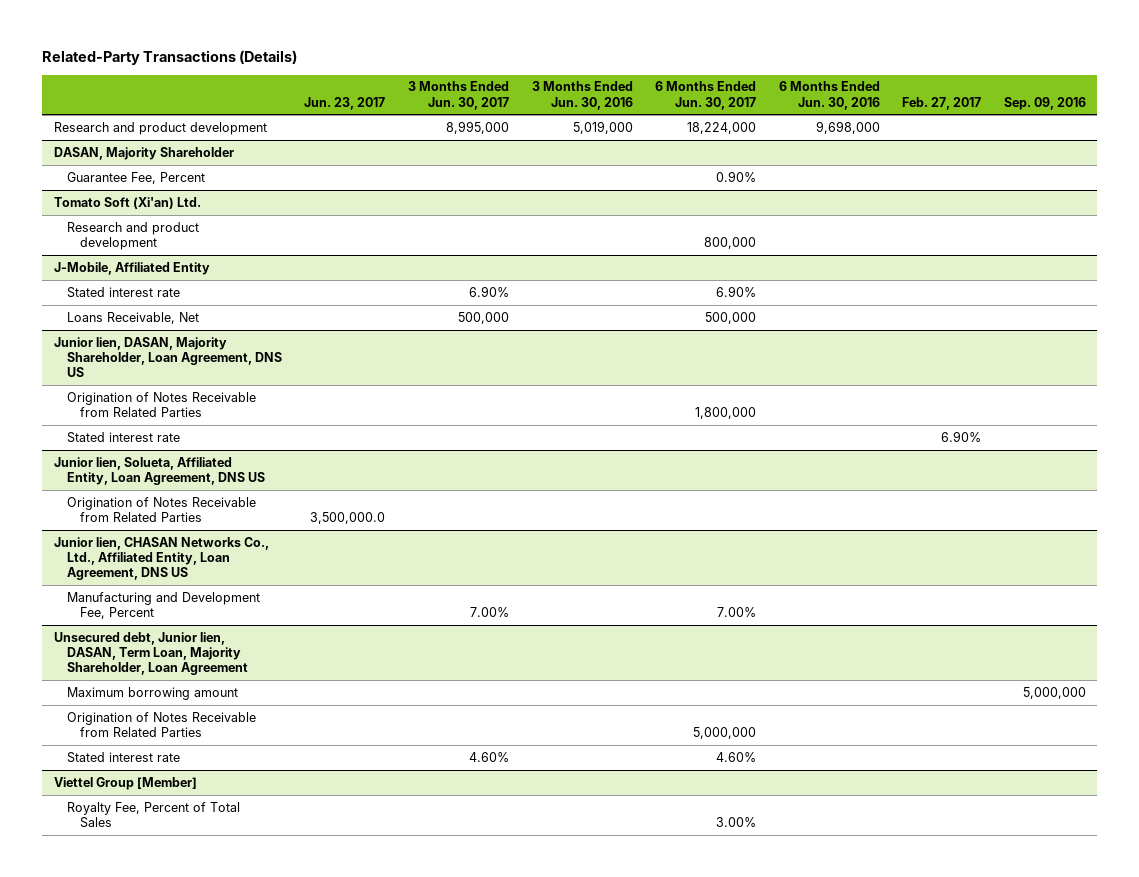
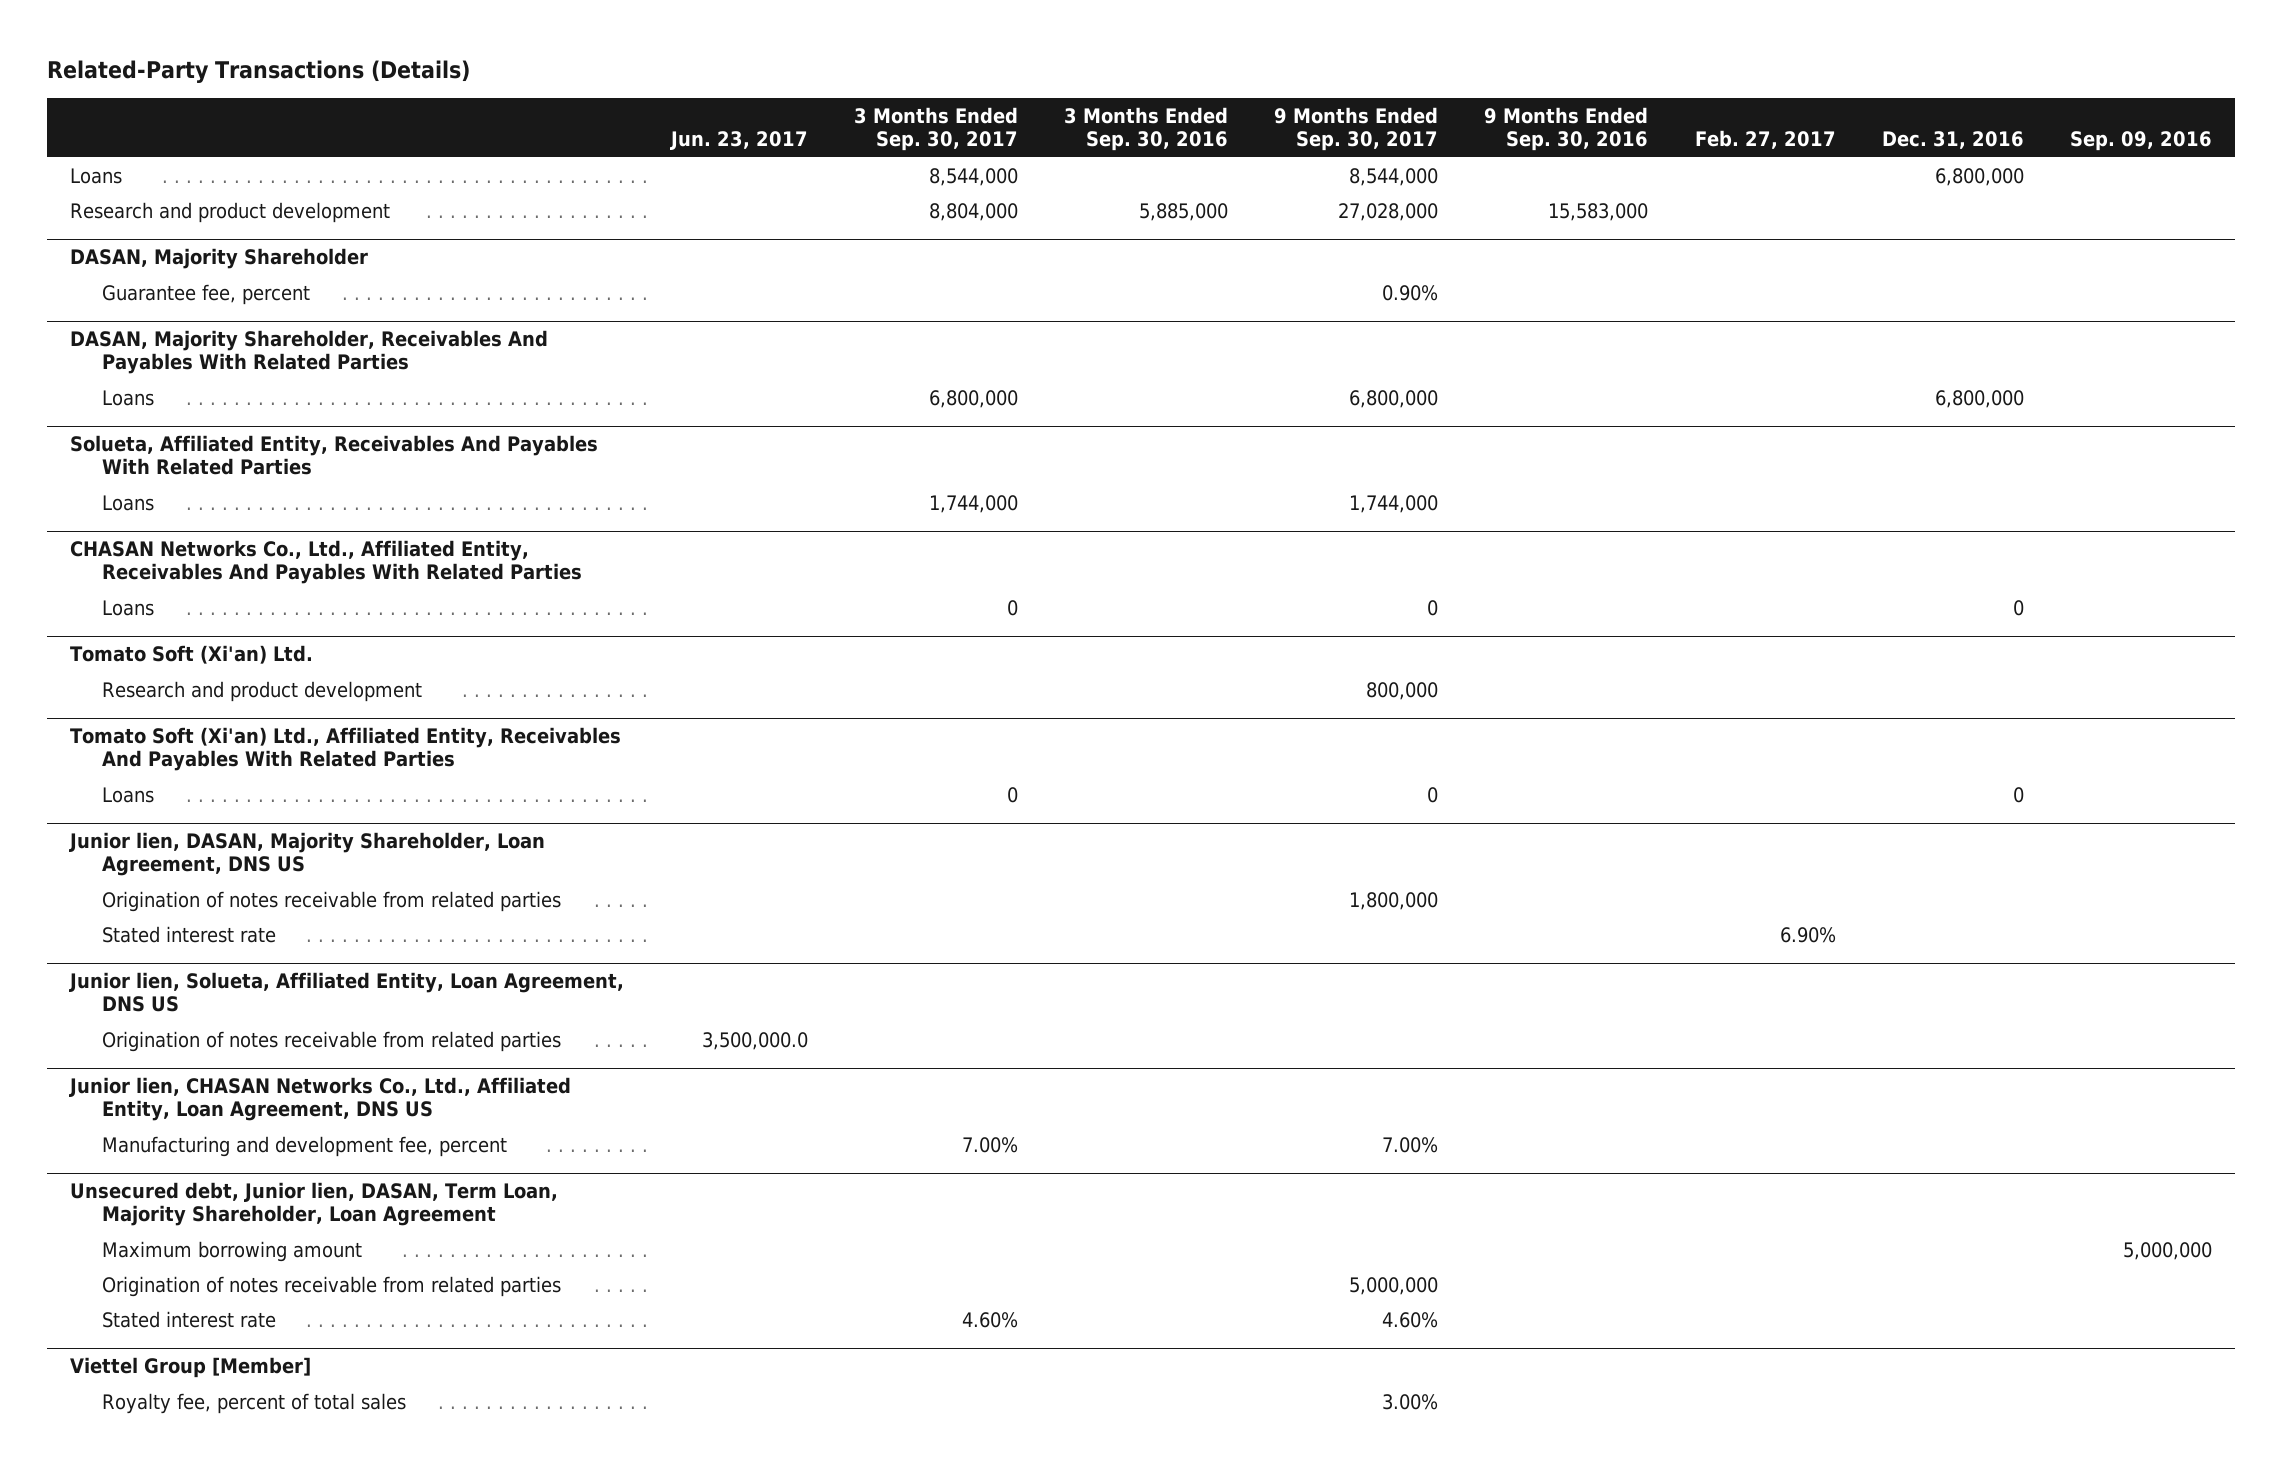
[408,81,510,110] 3 Months Ended Jun. 30, 2017 -> none
[531,81,633,110] 3 Months Ended Jun. 30, 2016 -> none
[655,81,757,110] 6 Months Ended Jun. 30, 2017 -> none
[778,81,880,110] 6 Months Ended Jun. 30, 2016 -> none
none -> [853,107,1018,152] 3 Months Ended Sep. 30, 2017
none -> [1064,107,1229,152] 3 Months Ended Sep. 30, 2016
none -> [1274,107,1439,152] 9 Months Ended Sep. 30, 2017
none -> [1484,107,1649,152] 9 Months Ended Sep. 30, 2016
none -> [1881,131,2024,150] Dec. 31, 2016
none -> [70,167,123,184] Loans
[66,171,205,184] Guarantee Fee, Percent -> [102,283,311,305] Guarantee fee, percent
none -> [70,330,549,375] DASAN, Majority Shareholder, Receivables And Payables With Related Parties
none -> [102,389,155,406] Loans
none -> [70,435,599,476] Solueta, Affiliated Entity, Receivables And Payables With Related Parties
none -> [102,494,155,511] Loans
none -> [70,540,583,585] CHASAN Networks Co., Ltd., Affiliated Entity, Receivables And Payables With Related Parties
none -> [102,599,155,616] Loans
[53,261,210,275] J-Mobile, Affiliated Entity -> none
[66,286,180,298] Stated interest rate -> none
[66,311,199,324] Loans Receivable, Net -> none
none -> [70,727,622,772] Tomato Soft (Xi'an) Ltd., Affiliated Entity, Receivables And Payables With Related Parties
none -> [102,786,155,803] Loans
[66,391,256,417] Origination of Notes Receivable from Related Parties -> [102,890,562,912] Origination of notes receivable from related parties
[66,496,256,522] Origination of Notes Receivable from Related Parties -> [102,1030,562,1052] Origination of notes receivable from related parties
[66,591,260,619] Manufacturing and Development Fee, Percent -> [102,1135,508,1157] Manufacturing and development fee, percent
[66,711,256,737] Origination of Notes Receivable from Related Parties -> [102,1275,562,1297] Origination of notes receivable from related parties
[66,801,240,828] Royalty Fee, Percent of Total Sales -> [102,1392,407,1414] Royalty fee, percent of total sales

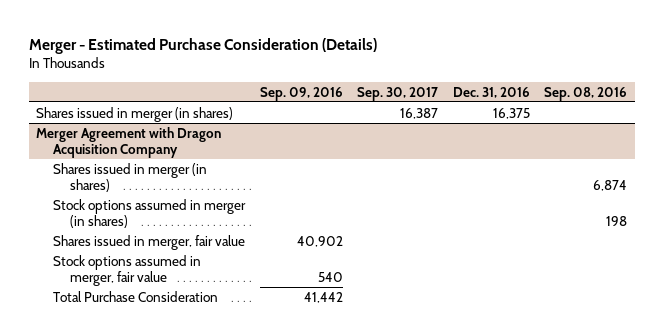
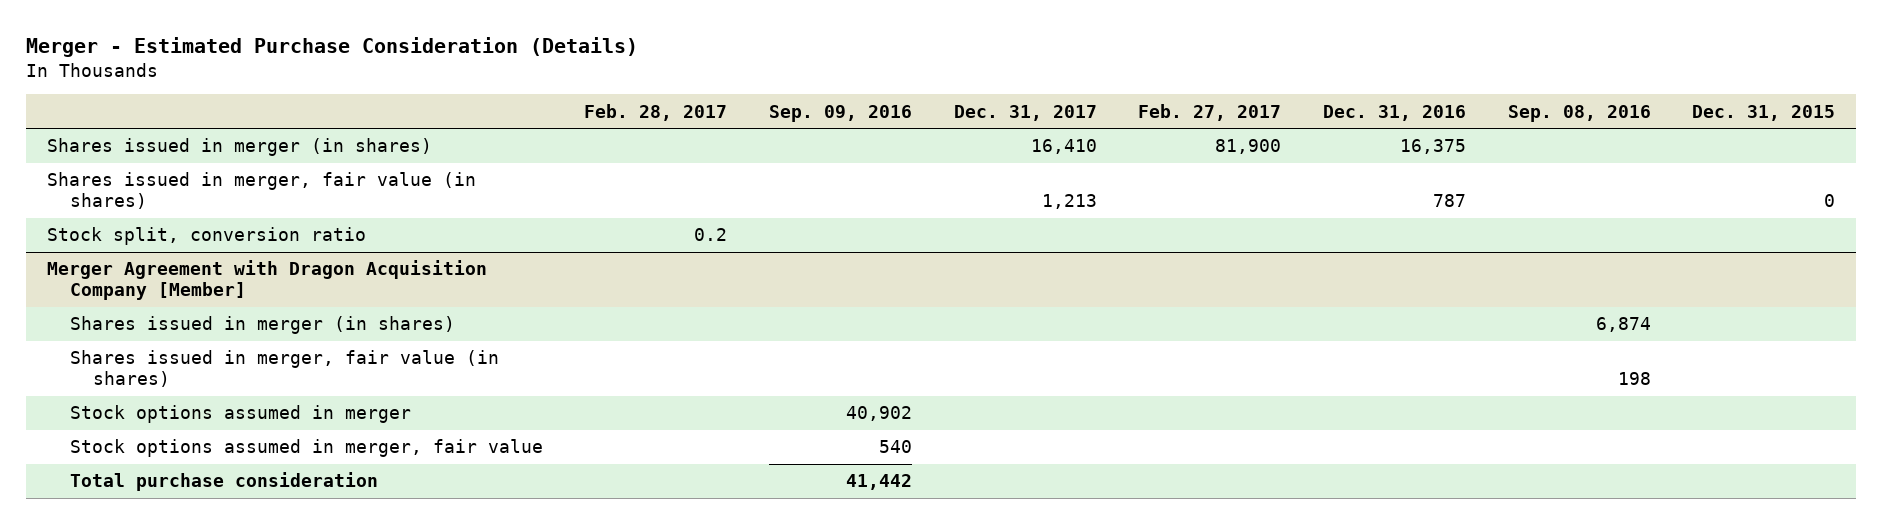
[357,86,439,101] Sep. 30, 2017 -> none
none -> [584,103,728,121] Feb. 28, 2017
none -> [953,104,1097,121] Dec. 31, 2017
none -> [1138,103,1282,121] Feb. 27, 2017
none -> [1692,104,1836,121] Dec. 31, 2015
none -> [46,172,476,210] Shares issued in merger, fair value (in shares)
none -> [46,227,366,246] Stock split, conversion ratio
[36,126,222,158] Merger Agreement with Dragon Acquisition Company -> [46,260,487,301] Merger Agreement with Dragon Acquisition Company [Member]
[53,198,247,228] Stock options assumed in merger (in shares) -> [69,350,499,388] Shares issued in merger, fair value (in shares)
[53,234,246,250] Shares issued in merger, fair value -> [69,405,411,424] Stock options assumed in merger
[53,290,219,302] Total Purchase Consideration -> [69,472,378,492] Total purchase consideration

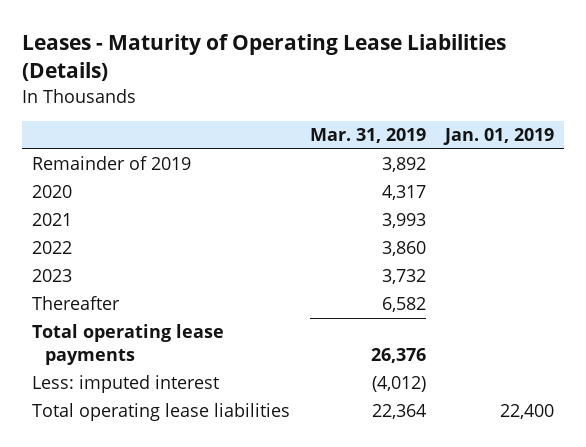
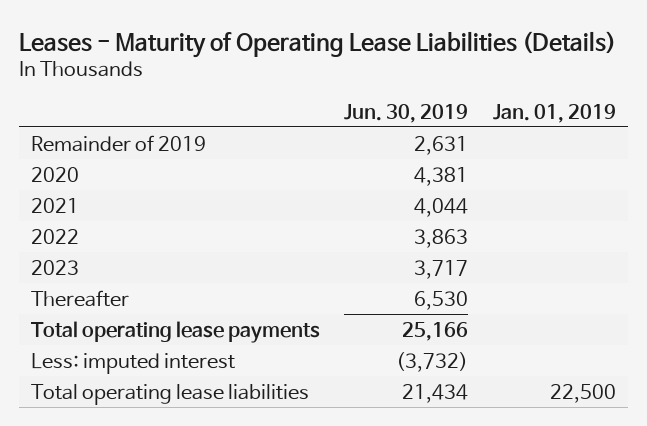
[309,127,426,143] Mar. 31, 2019 -> none
none -> [344,103,469,123] Jun. 30, 2019
[500,404,555,420] 22,400 -> [549,383,616,403] 22,500

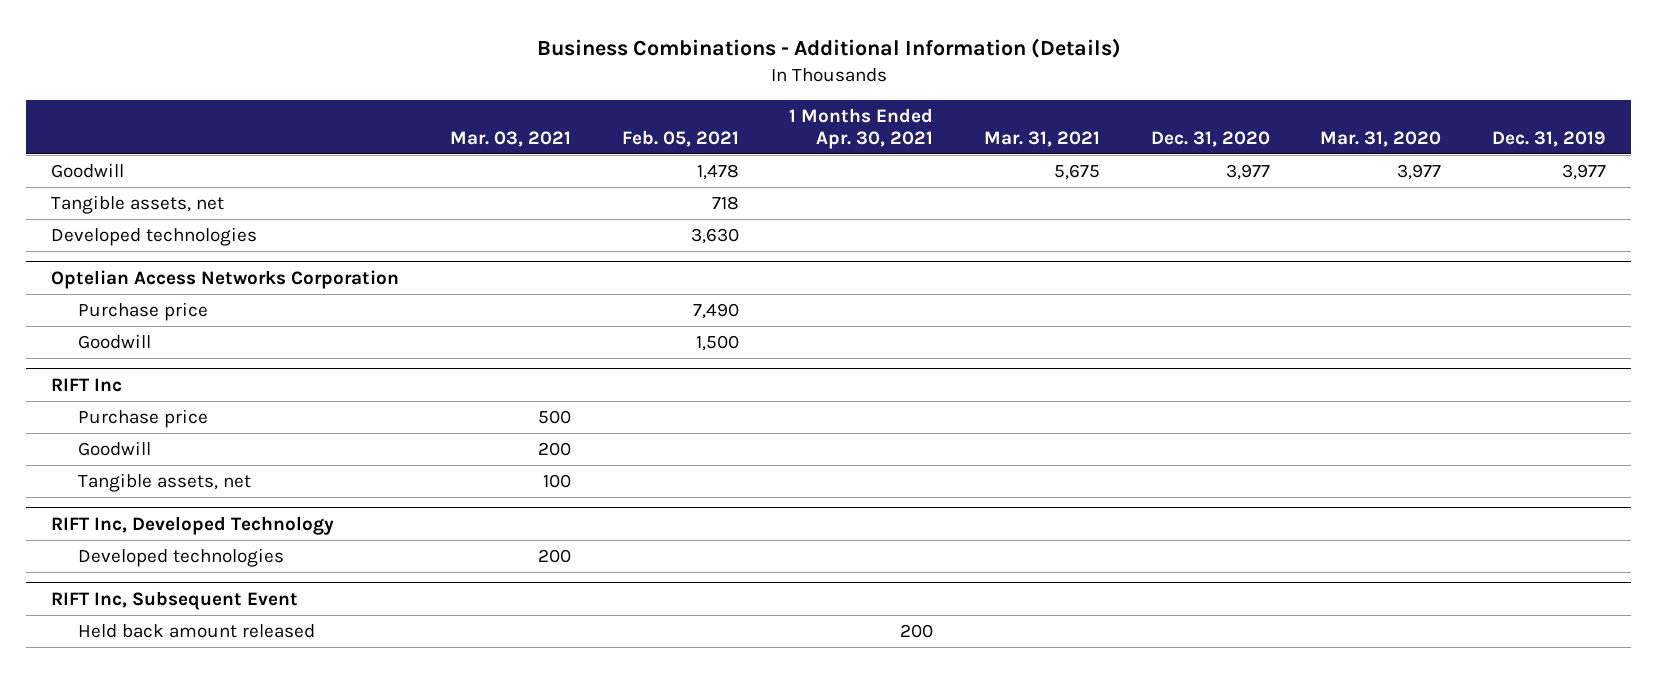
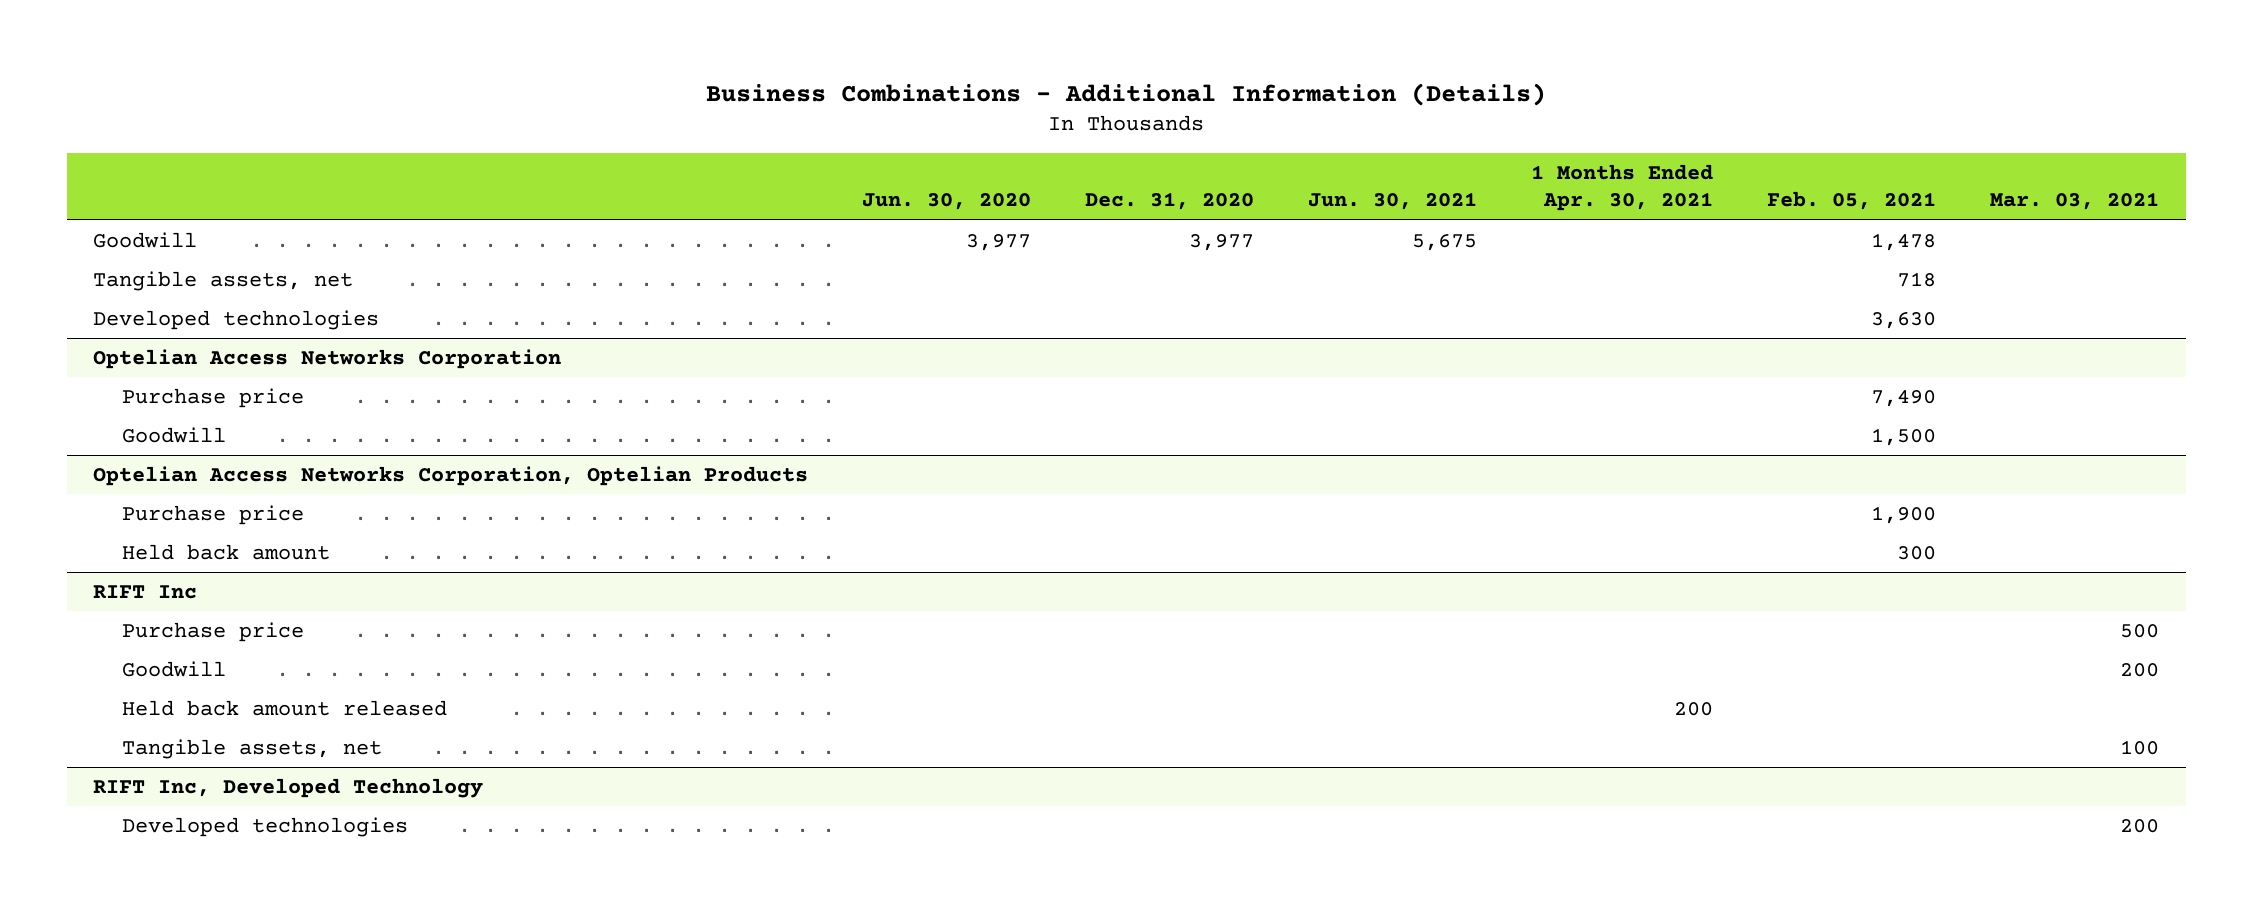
[984,130,1101,147] Mar. 31, 2021 -> none
[1320,130,1442,147] Mar. 31, 2020 -> none
[1492,130,1607,147] Dec. 31, 2019 -> none
none -> [862,193,1032,211] Jun. 30, 2020
none -> [1308,192,1478,211] Jun. 30, 2021
none -> [93,466,809,487] Optelian Access Networks Corporation, Optelian Products
none -> [121,505,304,526] Purchase price
none -> [121,544,330,561] Held back amount
none -> [121,700,447,717] Held back amount released
[51,590,299,610] RIFT Inc, Subsequent Event -> none
[77,623,315,638] Held back amount released -> none

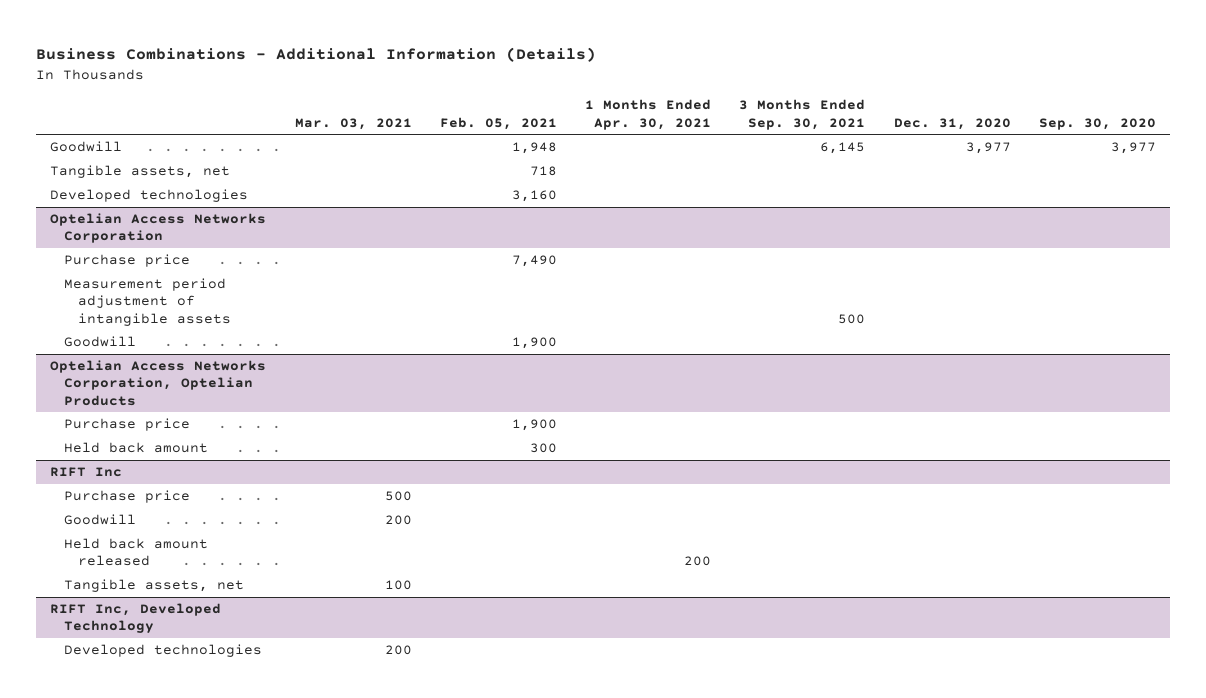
[862,193,1032,211] Jun. 30, 2020 -> none
[1308,192,1478,211] Jun. 30, 2021 -> none
none -> [739,99,866,130] 3 Months Ended Sep. 30, 2021
none -> [1038,117,1156,130] Sep. 30, 2020
[1870,233,1936,252] 1,478 -> [511,142,557,155] 1,948
[1870,312,1936,330] 3,630 -> [511,190,557,203] 3,160
none -> [64,278,232,326] Measurement period adjustment of intangible assets
[1870,428,1936,447] 1,500 -> [511,337,557,350] 1,900

